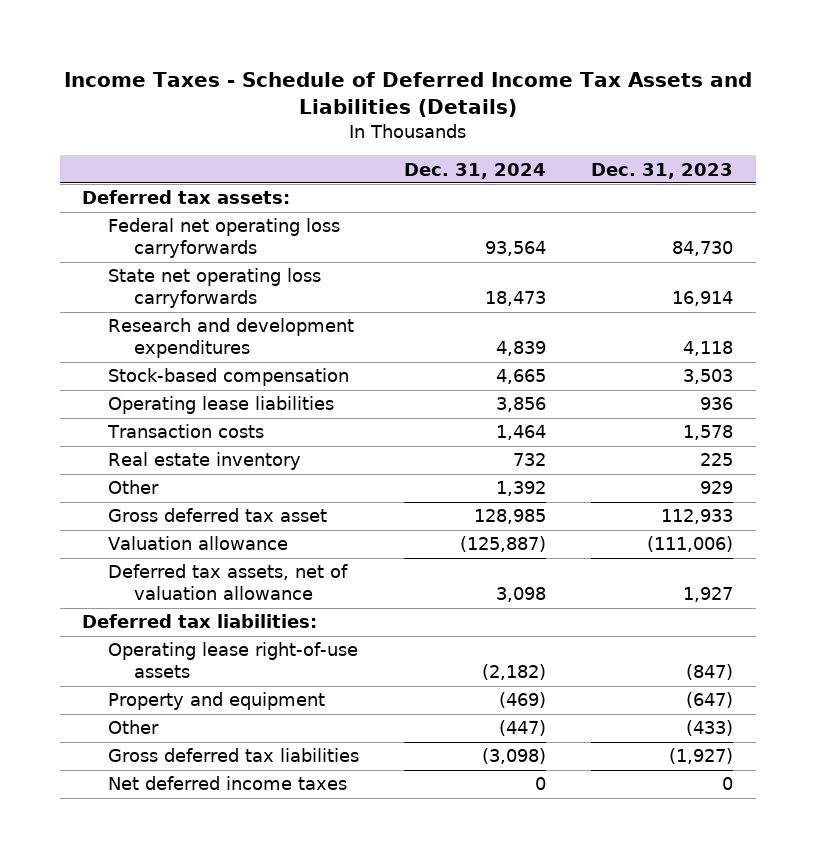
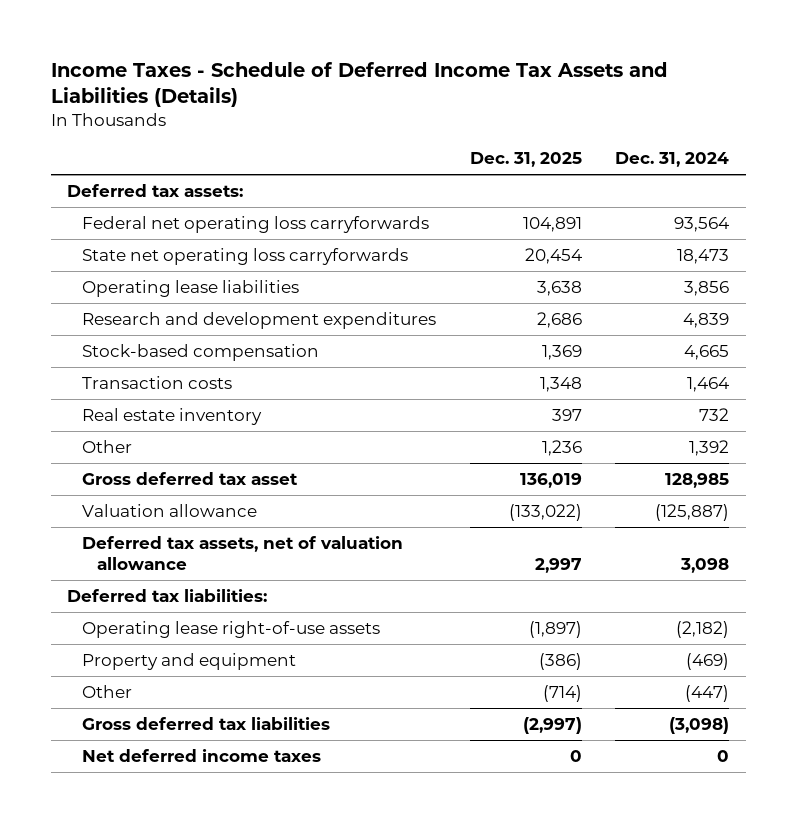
[591,162,734,179] Dec. 31, 2023 -> none
none -> [469,152,582,168] Dec. 31, 2025
[108,396,335,415] Operating lease liabilities -> [82,279,300,297] Operating lease liabilities

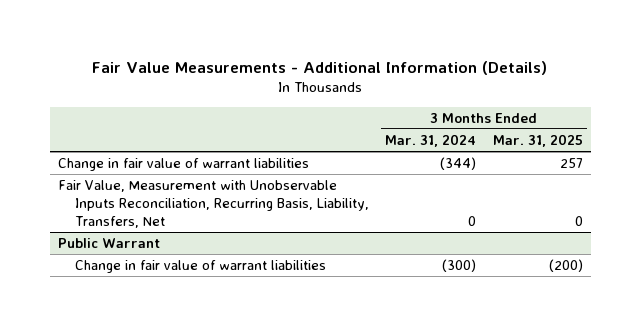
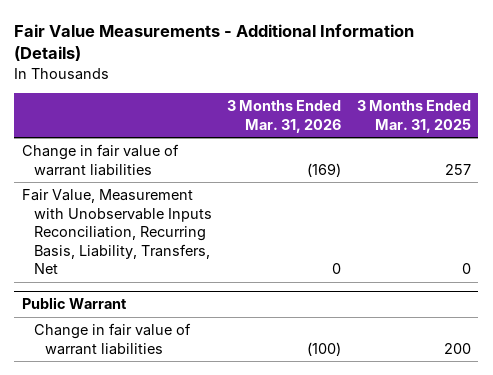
[385,133,477,147] Mar. 31, 2024 -> none
none -> [227,100,342,133] 3 Months Ended Mar. 31, 2026
[548,258,583,272] (200) -> [443,342,471,354] 200

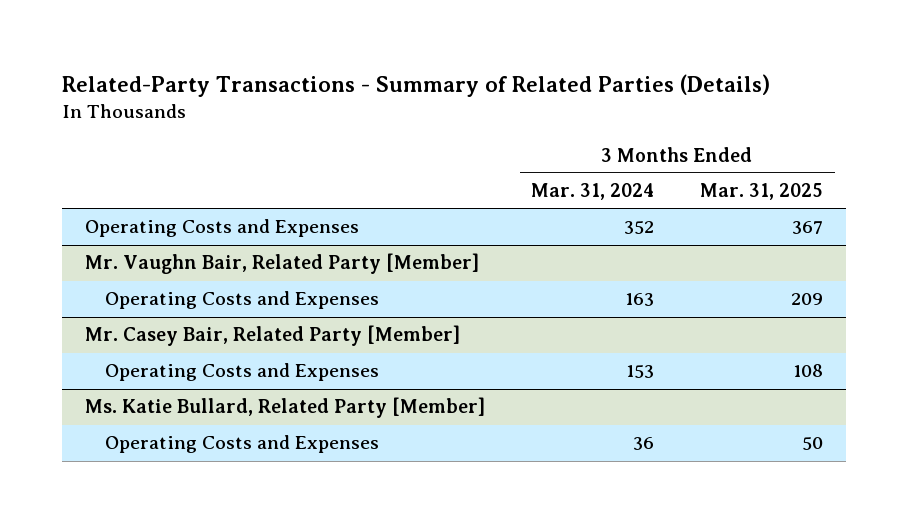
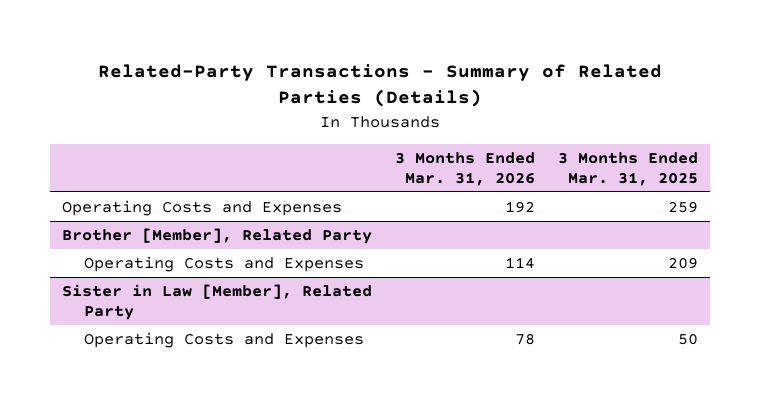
[531,183,655,201] Mar. 31, 2024 -> none
none -> [395,151,536,186] 3 Months Ended Mar. 31, 2026
[84,253,479,275] Mr. Vaughn Bair, Related Party [Member] -> none
[792,221,824,235] 367 -> [668,201,699,214] 259
none -> [62,228,373,245] Brother [Member], Related Party
[84,325,460,347] Mr. Casey Bair, Related Party [Member] -> none
[104,363,379,382] Operating Costs and Expenses -> none
[84,397,485,419] Ms. Katie Bullard, Related Party [Member] -> none
none -> [62,284,373,321] Sister in Law [Member], Related Party

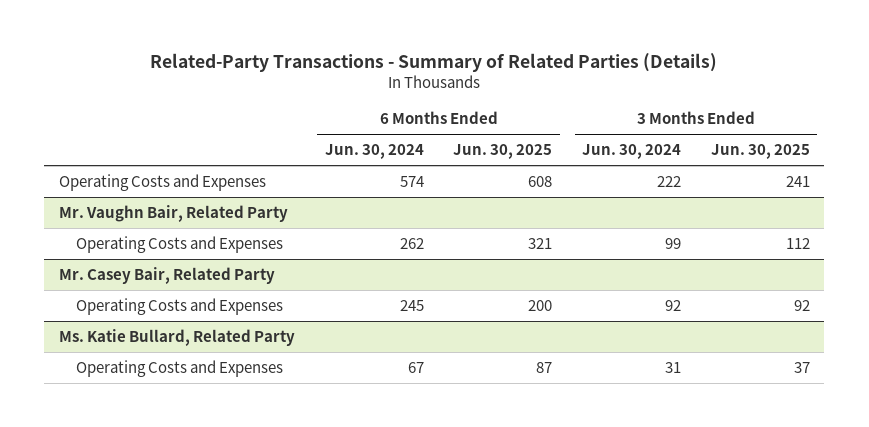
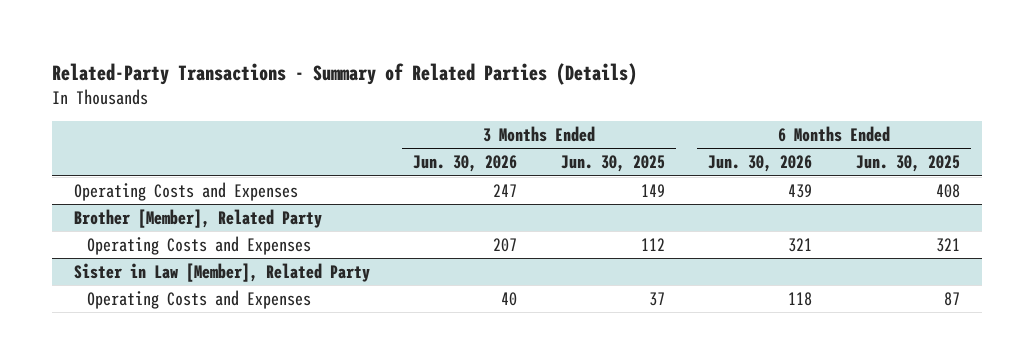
[324,144,424,160] Jun. 30, 2024 -> none
[581,144,681,160] Jun. 30, 2024 -> none
none -> [413,155,518,173] Jun. 30, 2026
none -> [708,155,813,173] Jun. 30, 2026
[59,204,289,222] Mr. Vaughn Bair, Related Party -> none
[528,175,553,187] 608 -> [935,183,960,198] 408
[785,175,810,187] 241 -> [640,183,665,197] 149
none -> [73,208,322,228] Brother [Member], Related Party
[59,266,276,284] Mr. Casey Bair, Related Party -> none
[75,297,283,315] Operating Costs and Expenses -> none
[59,328,296,346] Ms. Katie Bullard, Related Party -> none
none -> [73,262,370,282] Sister in Law [Member], Related Party

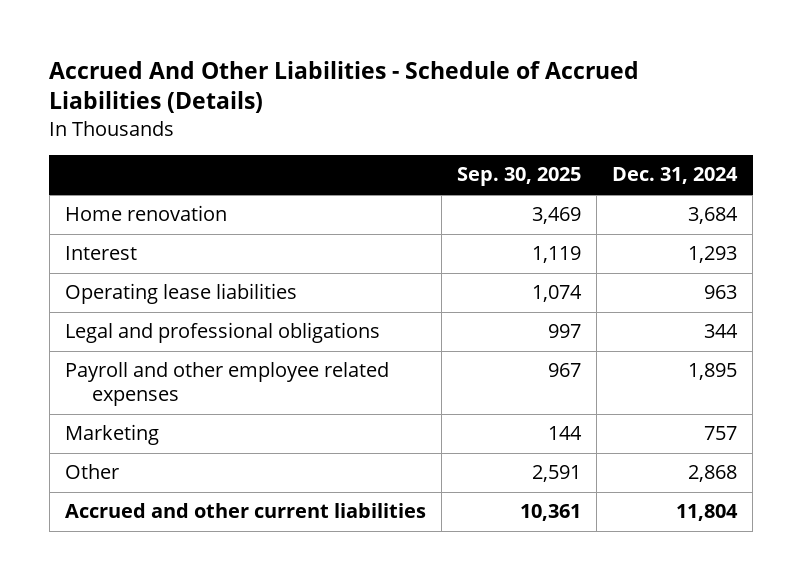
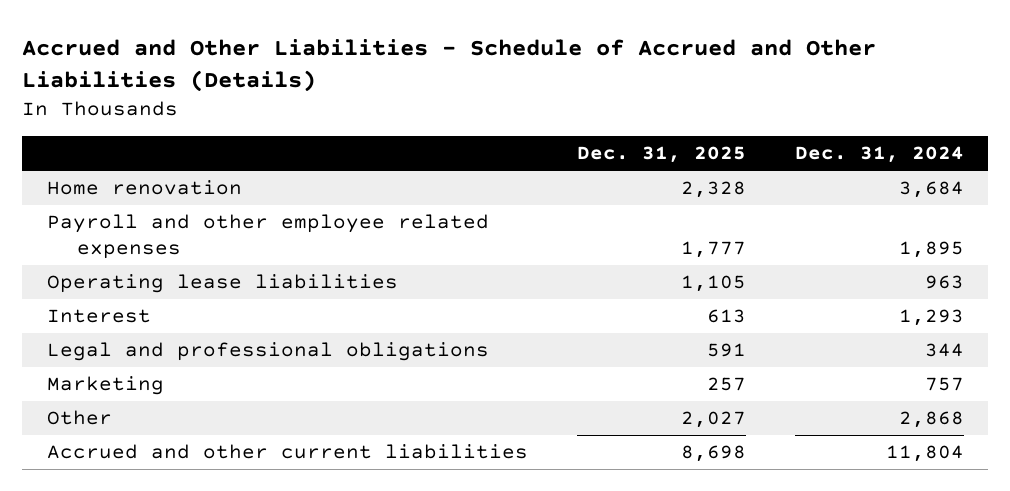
[49,61,640,114] Accrued And Other Liabilities - Schedule of Accrued Liabilities (Details) -> [22,38,877,93] Accrued and Other Liabilities - Schedule of Accrued and Other Liabilities (Details)
[456,167,581,187] Sep. 30, 2025 -> none
none -> [576,146,746,164] Dec. 31, 2025
[64,362,389,407] Payroll and other employee related expenses -> [46,214,489,259] Payroll and other employee related expenses
[64,246,137,261] Interest -> [46,309,151,324] Interest

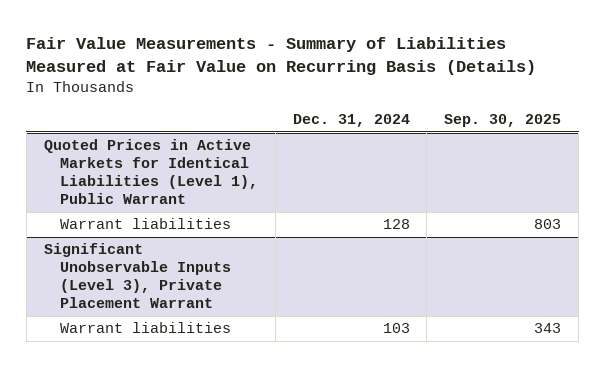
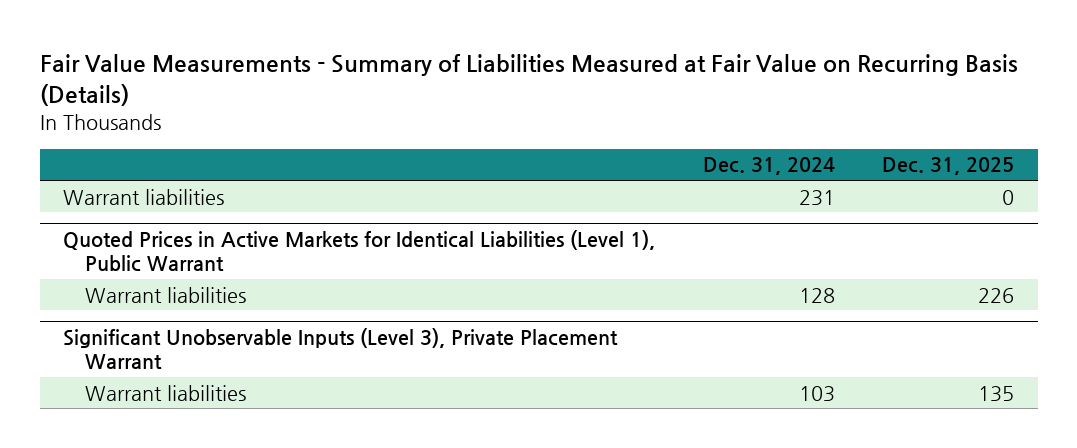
[444,114,562,128] Sep. 30, 2025 -> none
none -> [881,157,1014,176] Dec. 31, 2025
none -> [63,188,225,205] Warrant liabilities

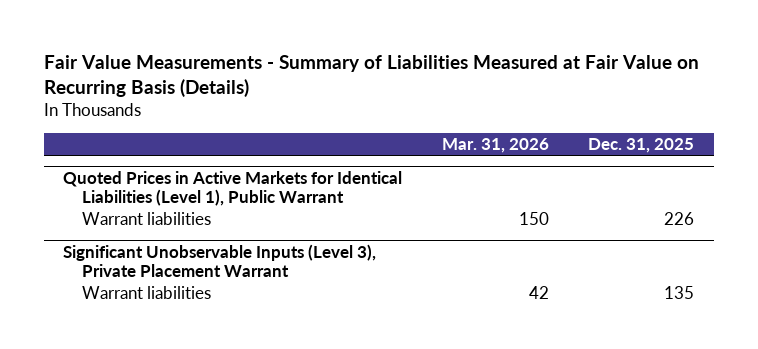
[702,157,835,176] Dec. 31, 2024 -> none
none -> [441,137,549,153] Mar. 31, 2026
[63,188,225,205] Warrant liabilities -> none

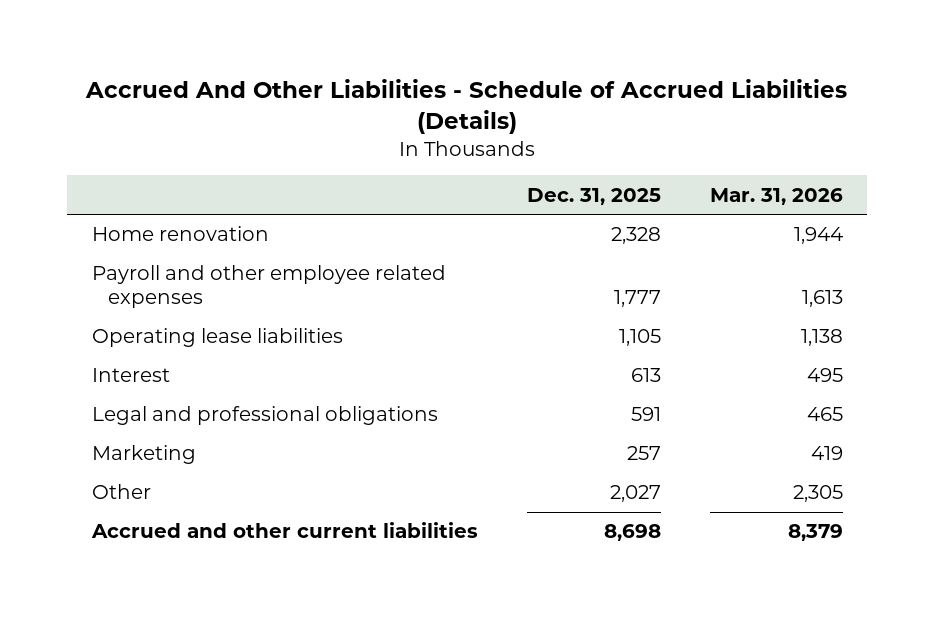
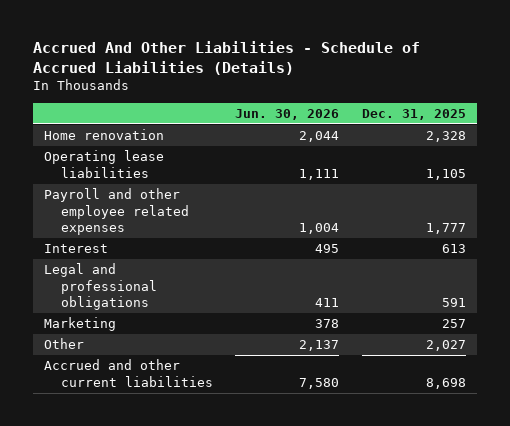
[709,187,843,205] Mar. 31, 2026 -> none
none -> [235,108,340,120] Jun. 30, 2026
[91,265,446,309] Payroll and other employee related expenses -> [44,188,189,236] Payroll and other employee related expenses

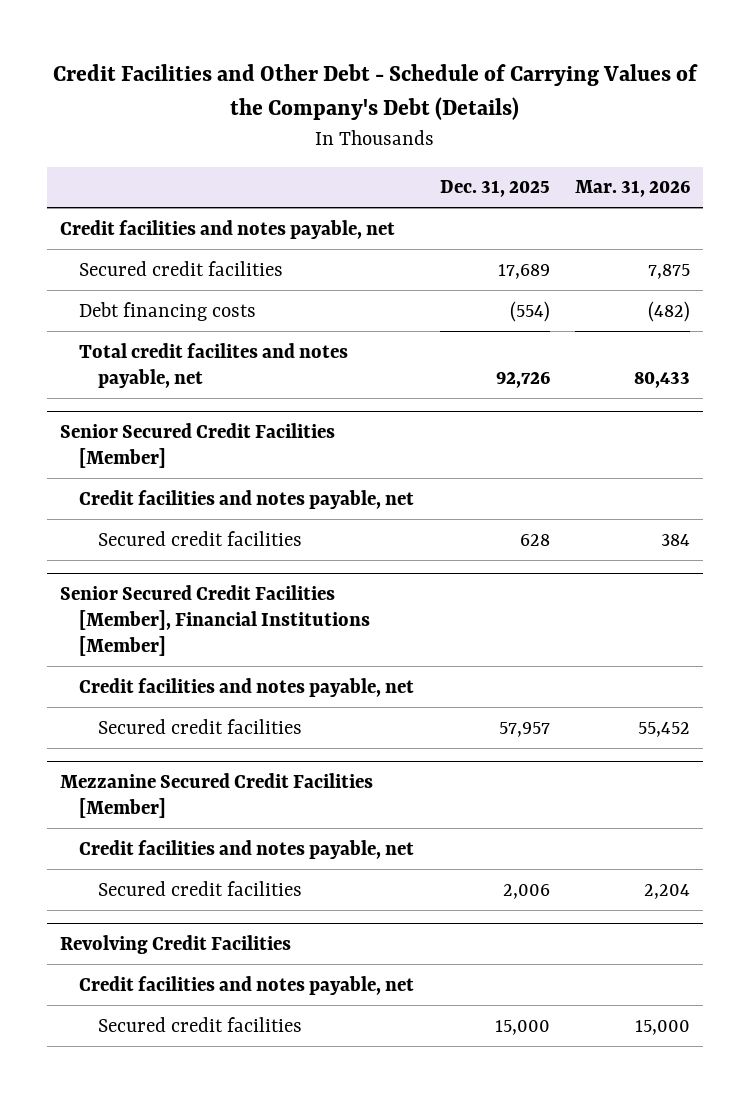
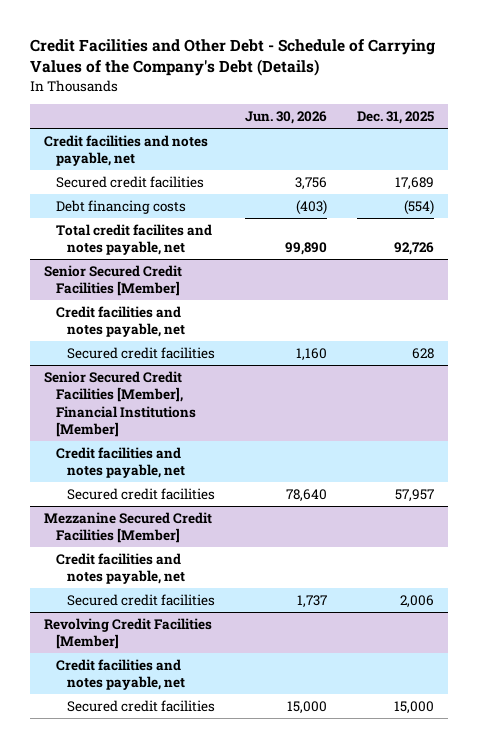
[575,180,691,198] Mar. 31, 2026 -> none
none -> [244,111,327,125] Jun. 30, 2026
[60,934,292,954] Revolving Credit Facilities -> [44,617,213,650] Revolving Credit Facilities [Member]

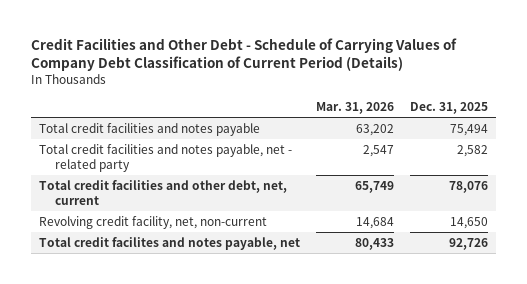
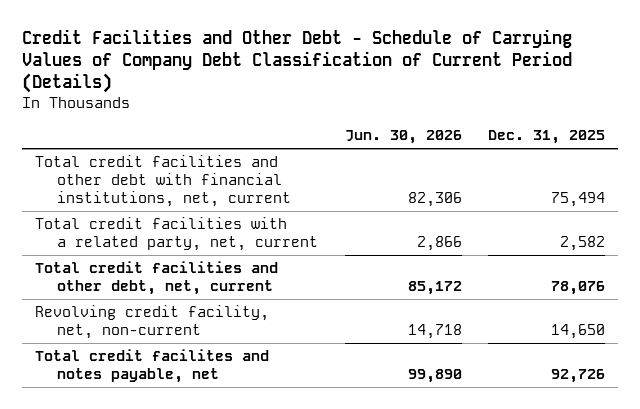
[316,102,395,115] Mar. 31, 2026 -> none
none -> [344,130,462,145] Jun. 30, 2026
[39,122,261,136] Total credit facilities and notes payable -> [34,155,292,207] Total credit facilities and other debt with financial institutions, net, current
[39,143,293,173] Total credit facilities and notes payable, net - related party -> [34,217,319,251] Total credit facilities with a related party, net, current

